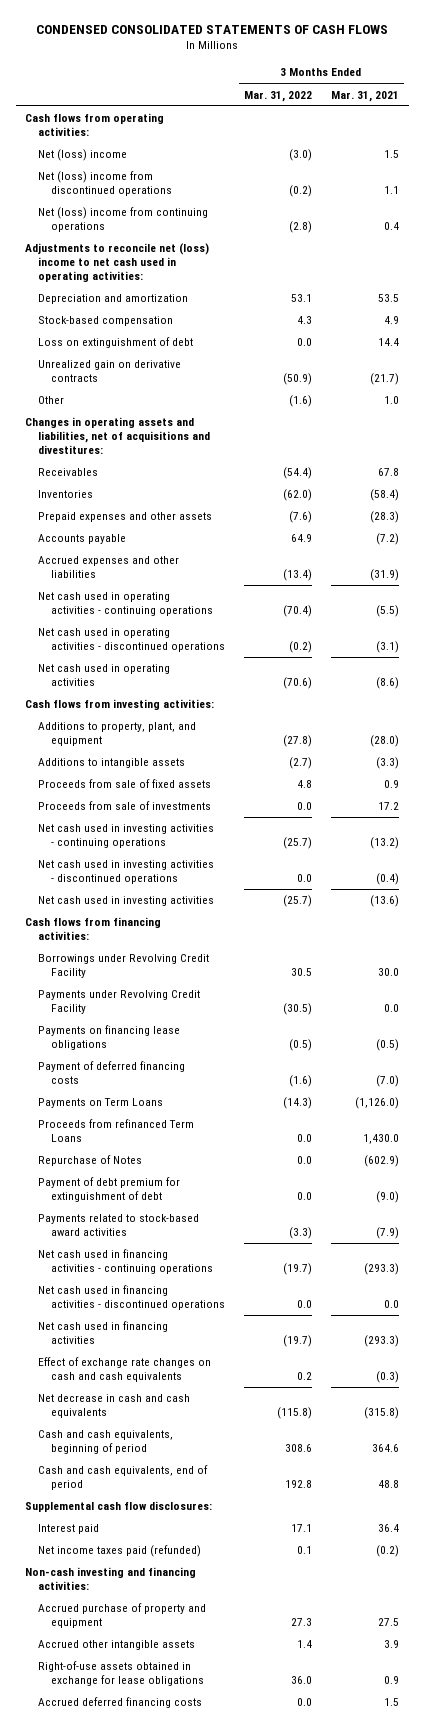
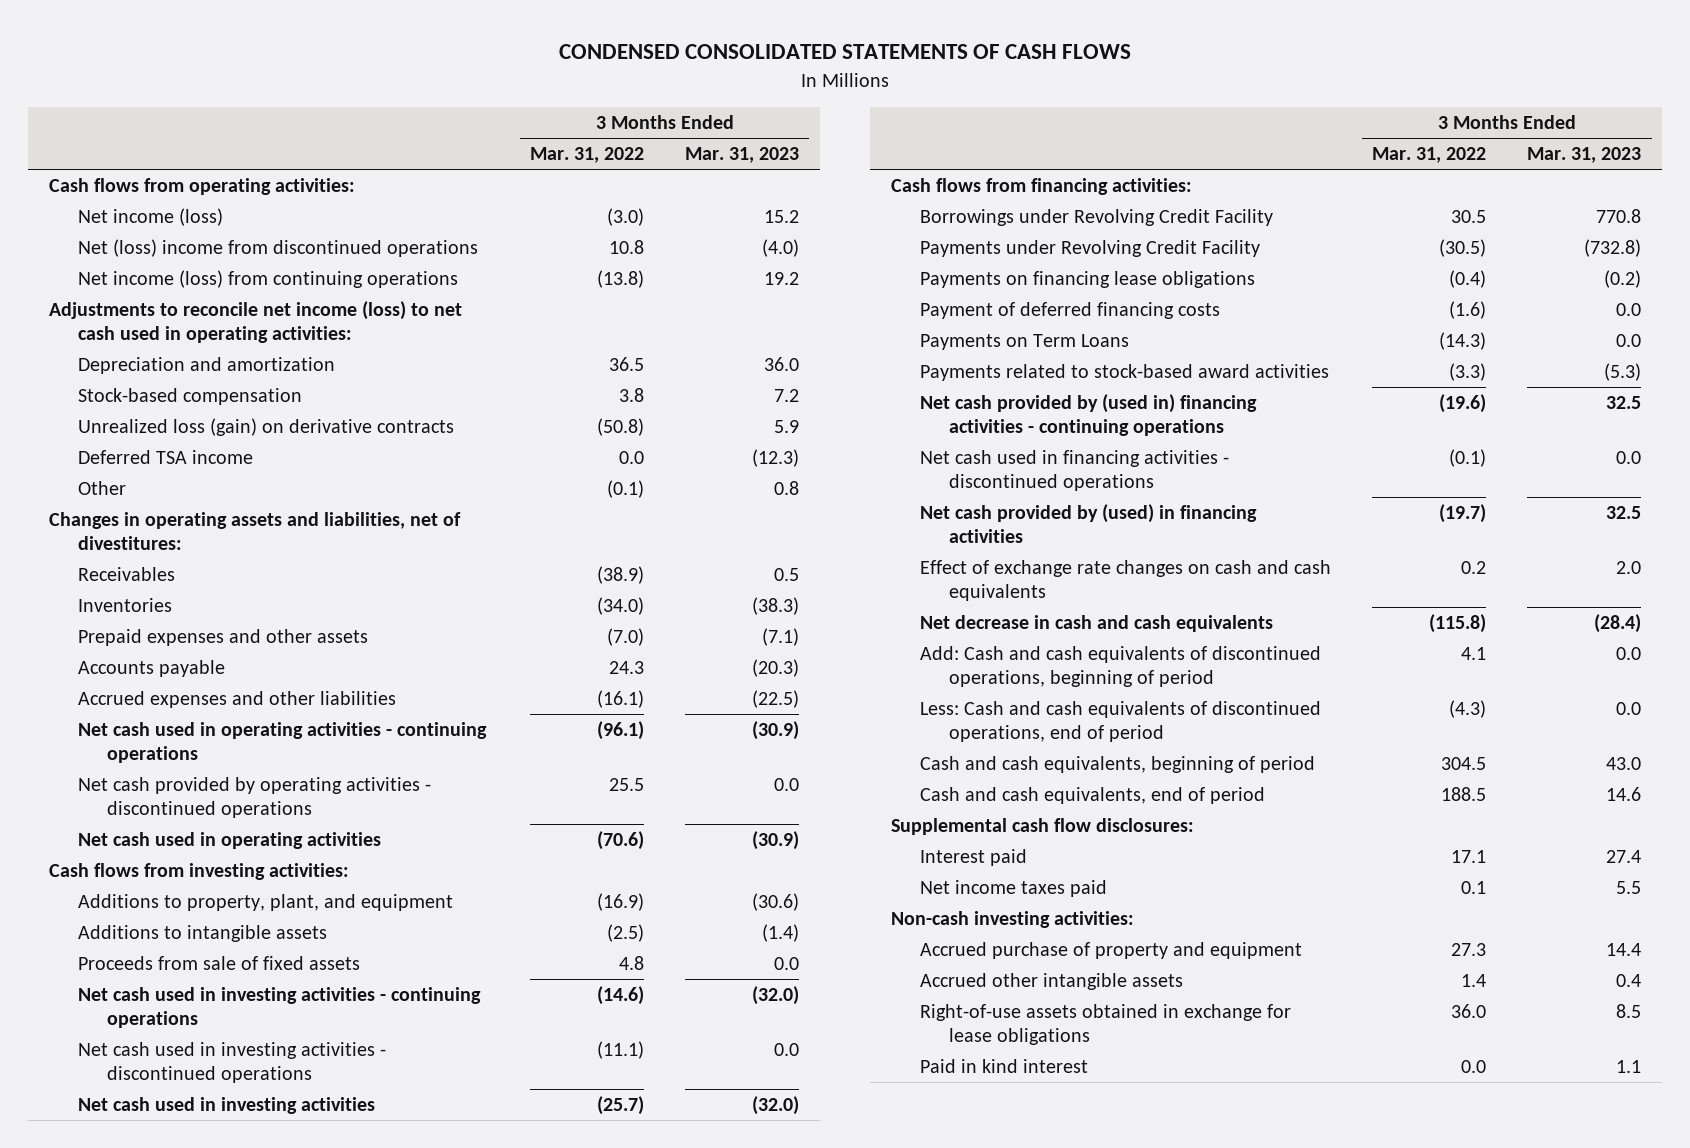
[330,90,399,102] Mar. 31, 2021 -> none
none -> [685,147,800,164] Mar. 31, 2023
[38,337,194,349] Loss on extinguishment of debt -> none
[38,149,128,162] Net (loss) income -> [77,208,223,227] Net income (loss)
[288,185,312,198] (0.2) -> [608,240,644,255] 10.8
[38,207,209,233] Net (loss) income from continuing operations -> [77,270,458,289] Net income (loss) from continuing operations
[288,221,312,234] (2.8) -> [596,270,644,289] (13.8)
[25,243,210,282] Adjustments to reconcile net (loss) income to net cash used in operating activities: -> [48,301,462,343] Adjustments to reconcile net income (loss) to net cash used in operating activities:
[290,294,312,303] 53.1 -> [608,357,644,372] 36.5
[296,316,312,325] 4.3 -> [618,388,644,403] 3.8
[38,360,182,383] Unrealized gain on derivative contracts -> [77,418,454,437] Unrealized loss (gain) on derivative contracts
[282,373,312,386] (50.9) -> [596,418,644,437] (50.8)
none -> [77,450,253,465] Deferred TSA income
[288,395,312,408] (1.6) -> [606,480,644,499] (0.1)
[25,417,211,454] Changes in operating assets and liabilities, net of acquisitions and divestitures: -> [48,512,461,550] Changes in operating assets and liabilities, net of divestitures:
[282,467,312,480] (54.4) -> [596,566,644,585] (38.9)
[282,489,312,502] (62.0) -> [596,597,644,616] (34.0)
[288,511,312,524] (7.6) -> [606,628,644,647] (7.0)
[290,534,312,543] 64.9 -> [608,661,644,675] 24.3
[282,569,312,582] (13.4) -> [596,690,644,709] (16.1)
[282,605,312,618] (70.4) -> [596,721,644,741] (96.1)
[38,628,225,653] Net cash used in operating activities - discontinued operations -> [77,777,431,818] Net cash provided by operating activities - discontinued operations
[288,641,312,654] (0.2) -> [608,778,644,792] 25.5
[282,735,312,748] (27.8) -> [596,893,644,912] (16.9)
[288,757,312,770] (2.7) -> [606,924,644,943] (2.5)
[38,801,212,811] Proceeds from sale of investments -> none
[282,837,312,850] (25.7) -> [596,986,644,1006] (14.6)
[296,874,312,883] 0.0 -> [596,1041,644,1060] (11.1)
[288,1039,312,1052] (0.5) -> [1449,270,1487,289] (0.4)
[38,1119,195,1143] Proceeds from refinanced Term Loans -> none
[38,1155,143,1167] Repurchase of Notes -> none
[38,1177,181,1203] Payment of debt premium for extinguishment of debt -> none
[38,1249,213,1275] Net cash used in financing activities - continuing operations -> [919,394,1257,436] Net cash provided by (used in) financing activities - continuing operations
[282,1263,312,1276] (19.7) -> [1439,394,1487,414] (19.6)
[296,1300,312,1309] 0.0 -> [1449,449,1487,468] (0.1)
[38,1321,169,1345] Net cash used in financing activities -> [919,504,1257,543] Net cash provided by (used) in financing activities
none -> [919,646,1321,687] Add: Cash and cash equivalents of discontinued operations, beginning of period
none -> [919,701,1321,742] Less: Cash and cash equivalents of discontinued operations, end of period
[284,1444,312,1453] 308.6 -> [1441,757,1487,771] 304.5
[284,1480,312,1489] 192.8 -> [1441,787,1487,802] 188.5
[38,1545,202,1558] Net income taxes paid (refunded) -> [919,880,1107,898] Net income taxes paid
[25,1567,197,1591] Non-cash investing and financing activities: -> [890,911,1134,929] Non-cash investing activities:
[38,1697,203,1709] Accrued deferred financing costs -> none
none -> [919,1059,1088,1074] Paid in kind interest

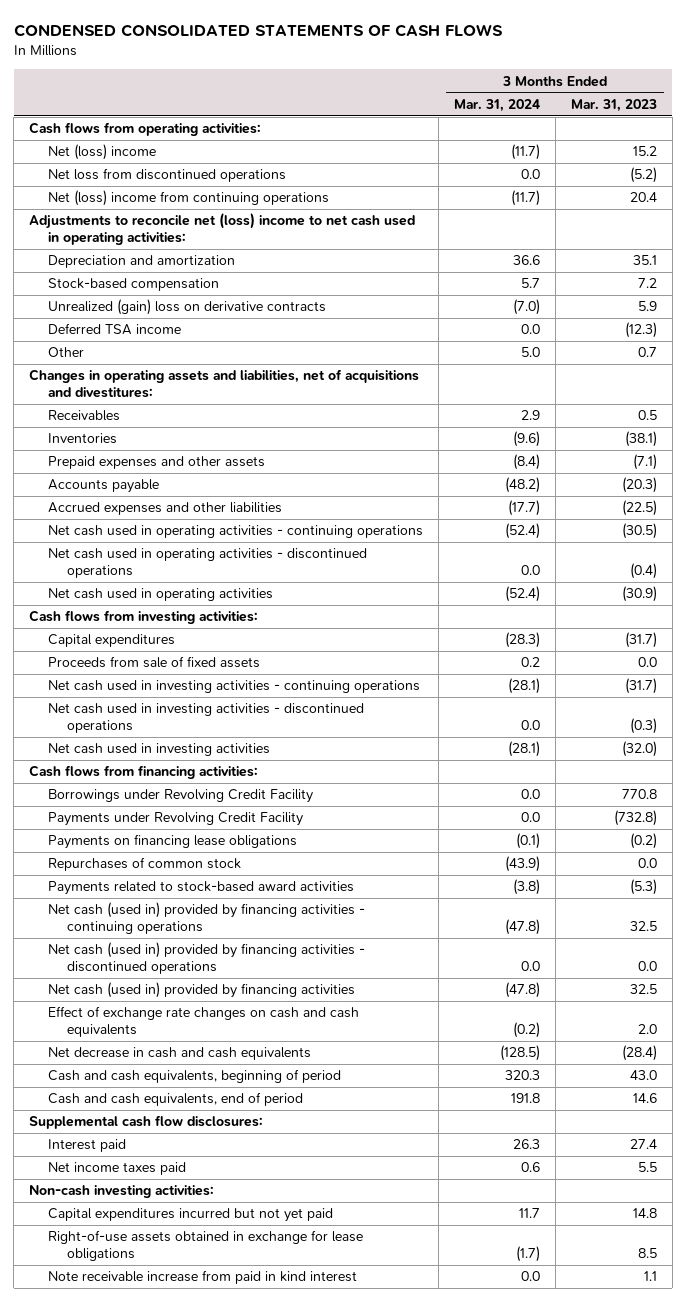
[529,147,644,164] Mar. 31, 2022 -> none
none -> [453,99,540,113] Mar. 31, 2024
[77,208,223,227] Net income (loss) -> [47,144,156,161] Net (loss) income
[77,239,478,258] Net (loss) income from discontinued operations -> [47,168,286,183] Net loss from discontinued operations
[762,239,800,258] (4.0) -> [629,167,657,184] (5.2)
[77,270,458,289] Net income (loss) from continuing operations -> [47,190,329,207] Net (loss) income from continuing operations
[764,272,800,286] 19.2 -> [629,192,657,203] 20.4
[48,301,462,343] Adjustments to reconcile net income (loss) to net cash used in operating activities: -> [29,213,416,246] Adjustments to reconcile net (loss) income to net cash used in operating activities:
[764,357,800,372] 36.0 -> [632,255,657,266] 35.1
[77,418,454,437] Unrealized loss (gain) on derivative contracts -> [47,299,326,316] Unrealized (gain) loss on derivative contracts
[774,481,800,496] 0.8 -> [637,347,657,358] 0.7
[48,512,461,550] Changes in operating assets and liabilities, net of divestitures: -> [29,369,420,399] Changes in operating assets and liabilities, net of acquisitions and divestitures:
[752,597,800,616] (38.3) -> [624,431,657,448] (38.1)
[752,721,800,741] (30.9) -> [621,523,657,540] (30.5)
[77,777,431,818] Net cash provided by operating activities - discontinued operations -> [47,548,367,579] Net cash used in operating activities - discontinued operations
[774,778,800,792] 0.0 -> [629,563,657,580] (0.4)
[77,894,453,912] Additions to property, plant, and equipment -> none
[77,925,327,943] Additions to intangible assets -> none
none -> [47,634,175,648] Capital expenditures
[752,986,800,1006] (32.0) -> [624,678,657,695] (31.7)
[774,1043,800,1057] 0.0 -> [629,718,657,735] (0.3)
[919,302,1220,320] Payment of deferred financing costs -> none
[919,334,1129,351] Payments on Term Loans -> none
none -> [47,857,241,872] Repurchases of common stock
[919,394,1257,436] Net cash provided by (used in) financing activities - continuing operations -> [47,902,365,935] Net cash (used in) provided by financing activities - continuing operations
[919,450,1229,491] Net cash used in financing activities - discontinued operations -> [47,942,365,975] Net cash (used in) provided by financing activities - discontinued operations
[919,504,1257,543] Net cash provided by (used) in financing activities -> [47,982,355,999] Net cash (used in) provided by financing activities
[919,646,1321,687] Add: Cash and cash equivalents of discontinued operations, beginning of period -> none
[919,701,1321,742] Less: Cash and cash equivalents of discontinued operations, end of period -> none
[919,942,1302,960] Accrued purchase of property and equipment -> none
[919,973,1183,991] Accrued other intangible assets -> none
none -> [47,1208,333,1223] Capital expenditures incurred but not yet paid
[919,1059,1088,1074] Paid in kind interest -> [47,1270,357,1285] Note receivable increase from paid in kind interest

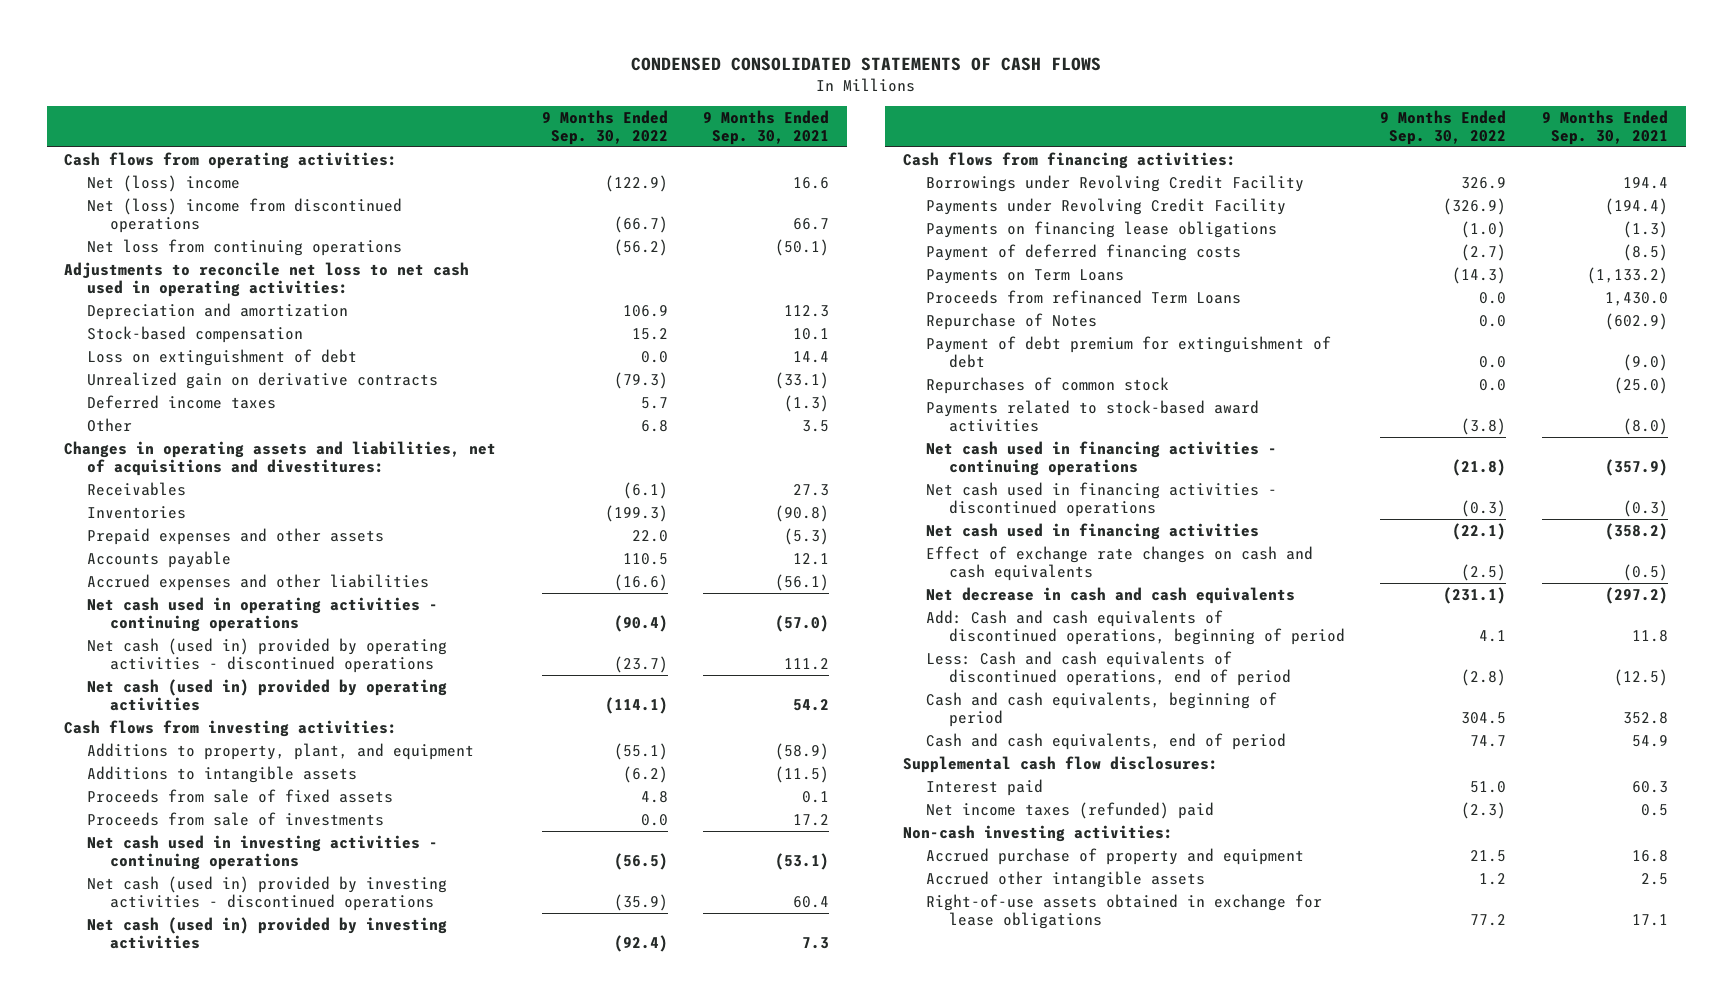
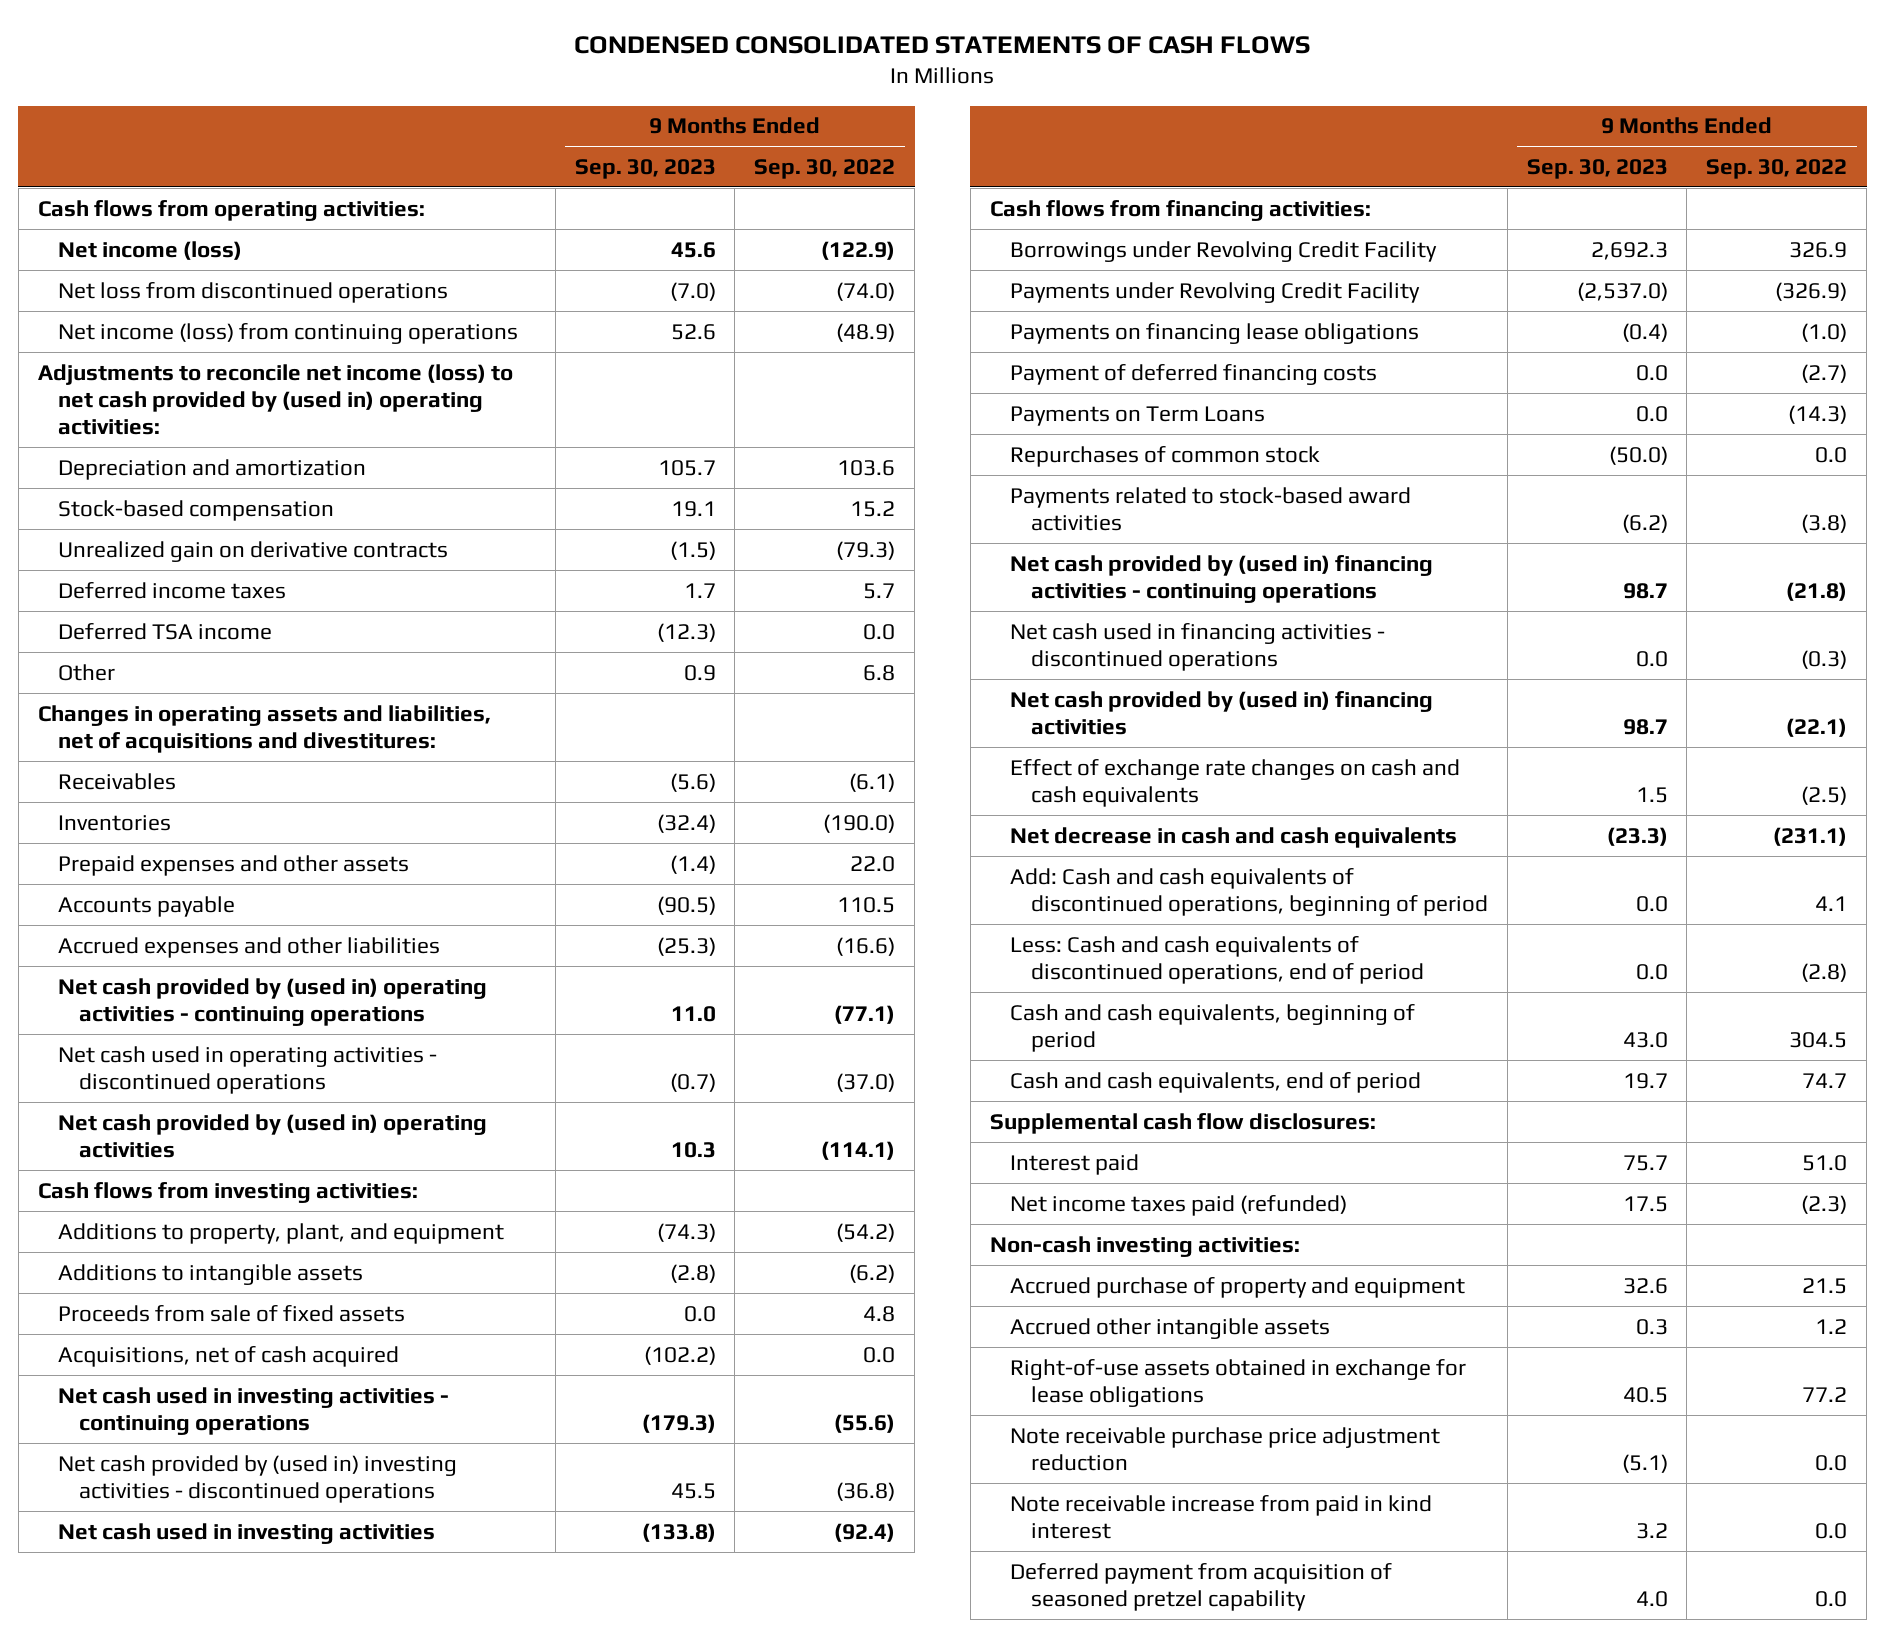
[703,110,830,145] 9 Months Ended Sep. 30, 2021 -> none
none -> [574,158,716,179] Sep. 30, 2023
[87,174,241,192] Net (loss) income -> [58,240,243,260] Net income (loss)
[87,197,403,233] Net (loss) income from discontinued operations -> [58,281,449,303] Net loss from discontinued operations
[613,215,668,233] (66.7) -> [836,281,896,301] (74.0)
[87,238,403,256] Net loss from continuing operations -> [58,322,519,344] Net income (loss) from continuing operations
[613,238,668,256] (56.2) -> [836,322,896,342] (48.9)
[64,261,470,297] Adjustments to reconcile net loss to net cash used in operating activities: -> [37,363,513,436] Adjustments to reconcile net income (loss) to net cash provided by (used in) operating activities:
[622,304,668,317] 106.9 -> [837,459,896,476] 103.6
[87,348,358,366] Loss on extinguishment of debt -> none
none -> [58,622,273,640] Deferred TSA income
[604,504,668,522] (199.3) -> [823,813,896,833] (190.0)
[87,596,439,632] Net cash used in operating activities - continuing operations -> [58,977,488,1026] Net cash provided by (used in) operating activities - continuing operations
[613,614,668,632] (90.4) -> [834,1004,896,1024] (77.1)
[87,637,448,673] Net cash (used in) provided by operating activities - discontinued operations -> [58,1045,438,1094] Net cash used in operating activities - discontinued operations
[613,655,668,673] (23.7) -> [836,1072,896,1092] (37.0)
[87,678,448,711] Net cash (used in) provided by operating activities -> [58,1113,488,1158] Net cash provided by (used in) operating activities
[613,742,668,760] (55.1) -> [836,1222,896,1242] (54.2)
[87,811,385,826] Proceeds from sale of investments -> none
none -> [58,1345,400,1367] Acquisitions, net of cash acquired
[613,852,668,870] (56.5) -> [834,1413,896,1433] (55.6)
[87,875,448,911] Net cash (used in) provided by investing activities - discontinued operations -> [58,1454,458,1503] Net cash provided by (used in) investing activities - discontinued operations
[613,893,668,911] (35.9) -> [836,1481,896,1501] (36.8)
[87,916,448,949] Net cash (used in) provided by investing activities -> [58,1522,436,1544] Net cash used in investing activities
[925,289,1241,304] Proceeds from refinanced Term Loans -> none
[925,312,1097,330] Repurchase of Notes -> none
[925,335,1331,368] Payment of debt premium for extinguishment of debt -> none
[925,440,1277,476] Net cash used in financing activities - continuing operations -> [1010,554,1434,603] Net cash provided by (used in) financing activities - continuing operations
[925,522,1259,540] Net cash used in financing activities -> [1010,690,1434,735] Net cash provided by (used in) financing activities
[925,801,1214,819] Net income taxes (refunded) paid -> [1010,1194,1348,1216] Net income taxes paid (refunded)
none -> [1010,1426,1441,1471] Note receivable purchase price adjustment reduction
none -> [1010,1494,1433,1539] Note receivable increase from paid in kind interest
none -> [1010,1562,1393,1611] Deferred payment from acquisition of seasoned pretzel capability

